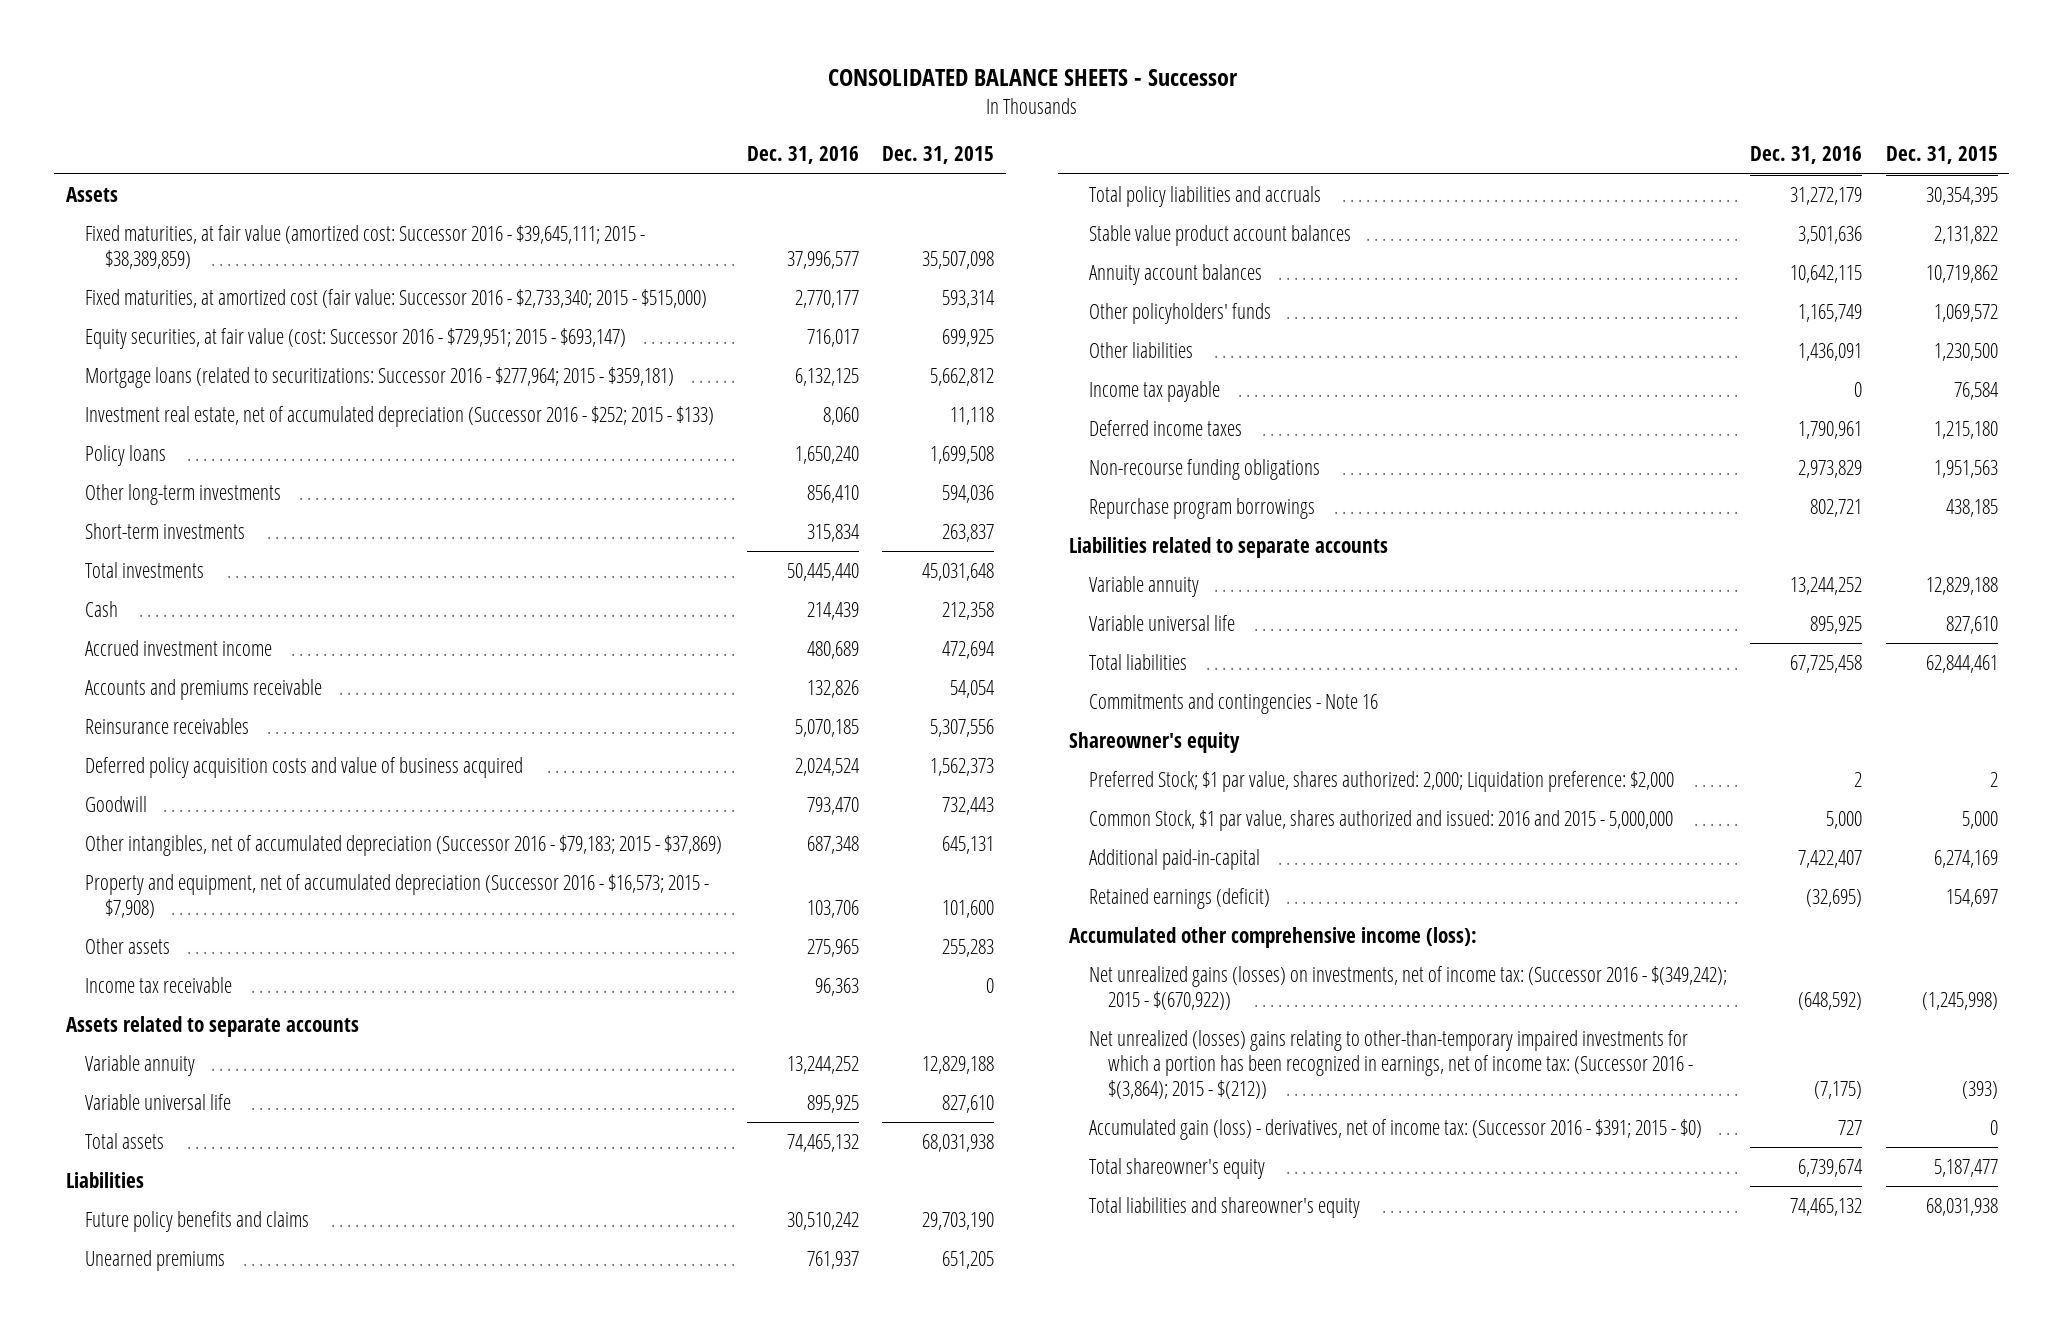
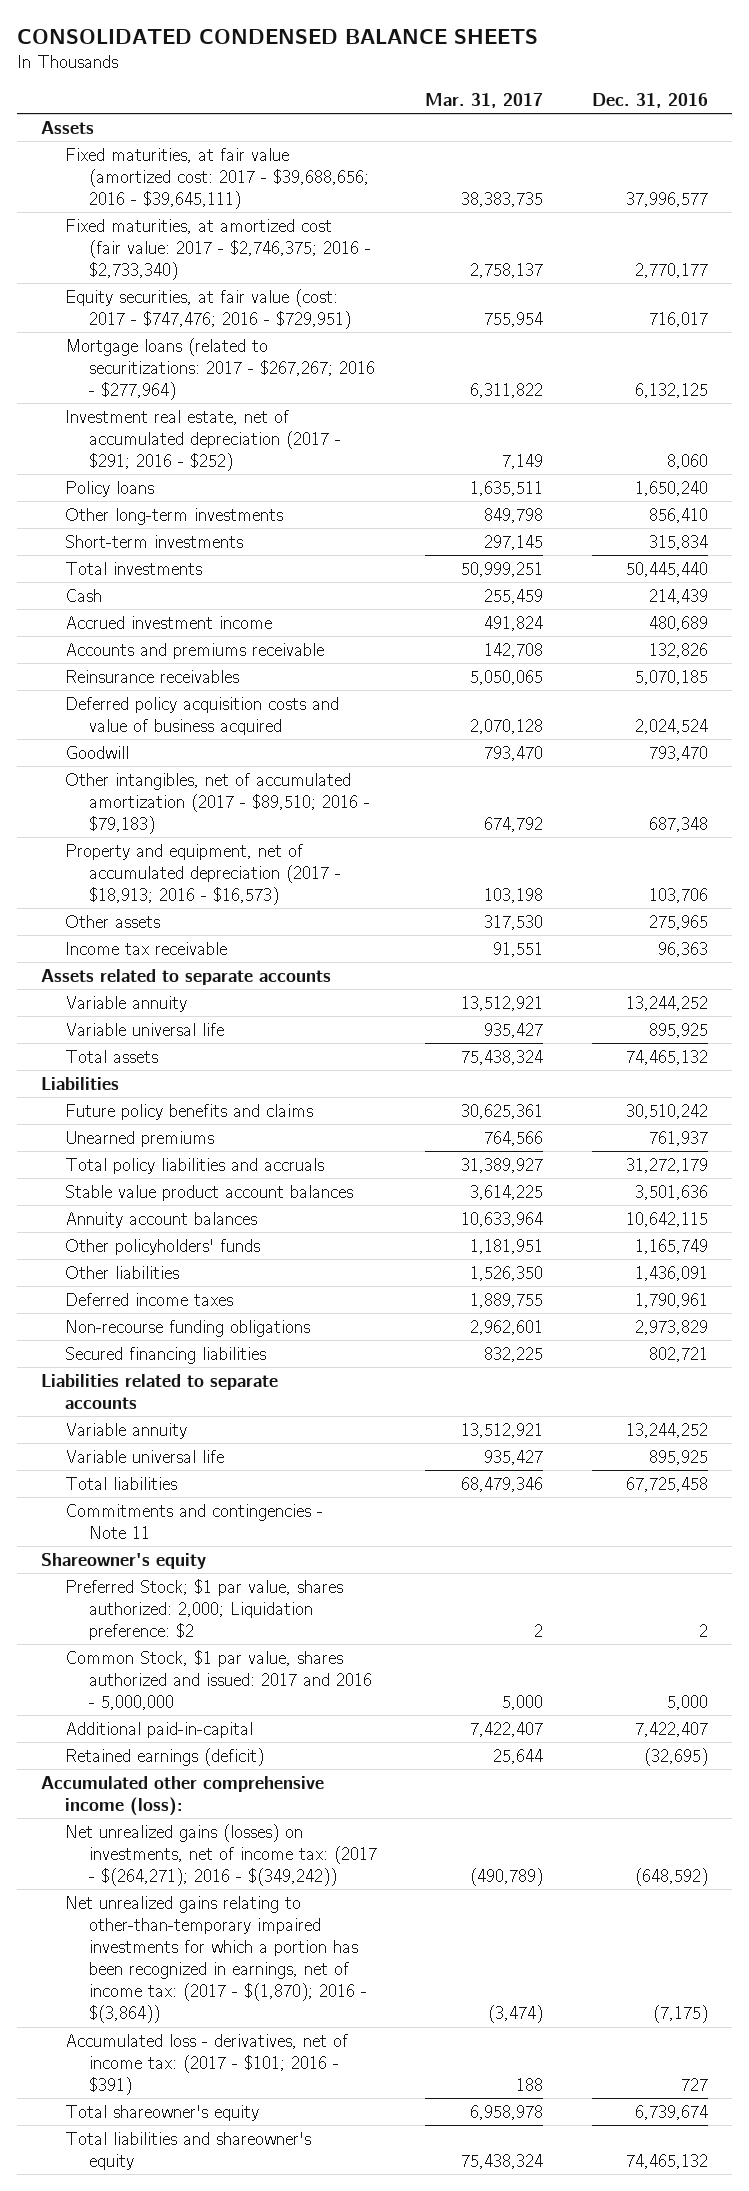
[827,69,1238,87] CONSOLIDATED BALANCE SHEETS - Successor -> [16,29,538,45] CONSOLIDATED CONDENSED BALANCE SHEETS
[882,146,995,165] Dec. 31, 2015 -> none
none -> [425,92,544,108] Mar. 31, 2017
[85,224,646,269] Fixed maturities, at fair value (amortized cost: Successor 2016 - $39,645,111; 2015 - $38,389,859) -> [65,147,370,209] Fixed maturities, at fair value (amortized cost: 2017 - $39,688,656; 2016 - $39,645,111)
[85,288,708,308] Fixed maturities, at amortized cost (fair value: Successor 2016 - $2,733,340; 2015 - $515,000) -> [65,218,372,280] Fixed maturities, at amortized cost (fair value: 2017 - $2,746,375; 2016 - $2,733,340)
[85,327,627,349] Equity securities, at fair value (cost: Successor 2016 - $729,951; 2015 - $693,147) -> [65,288,352,329] Equity securities, at fair value (cost: 2017 - $747,476; 2016 - $729,951)
[85,366,675,388] Mortgage loans (related to securitizations: Successor 2016 - $277,964; 2015 - $359,181) -> [65,337,376,400] Mortgage loans (related to securitizations: 2017 - $267,267; 2016 - $277,964)
[85,405,715,427] Investment real estate, net of accumulated depreciation (Successor 2016 - $252; 2015 - $133) -> [65,409,342,471] Investment real estate, net of accumulated depreciation (2017 - $291; 2016 - $252)
[85,834,723,856] Other intangibles, net of accumulated depreciation (Successor 2016 - $79,183; 2015 - $37,869) -> [65,772,371,834] Other intangibles, net of accumulated amortization (2017 - $89,510; 2016 - $79,183)
[85,873,710,918] Property and equipment, net of accumulated depreciation (Successor 2016 - $16,573; 2015 - $7,908) -> [65,843,342,905] Property and equipment, net of accumulated depreciation (2017 - $18,913; 2016 - $16,573)
[1088,380,1220,402] Income tax payable -> none
[1088,497,1315,519] Repurchase program borrowings -> [65,1346,267,1364] Secured financing liabilities
[1088,692,1378,714] Commitments and contingencies - Note 16 -> [65,1503,324,1539] Commitments and contingencies - Note 11
[1088,770,1674,792] Preferred Stock; $1 par value, shares authorized: 2,000; Liquidation preference: $2,000 -> [65,1578,344,1640] Preferred Stock; $1 par value, shares authorized: 2,000; Liquidation preference: $2
[1088,809,1673,831] Common Stock, $1 par value, shares authorized and issued: 2016 and 2015 - 5,000,000 -> [65,1649,373,1710] Common Stock, $1 par value, shares authorized and issued: 2017 and 2016 - 5,000,000
[1088,965,1727,1010] Net unrealized gains (losses) on investments, net of income tax: (Successor 2016 - $(349,242); 2015 - $(670,922)) -> [65,1823,378,1886] Net unrealized gains (losses) on investments, net of income tax: (2017 - $(264,271); 2016 - $(349,242))
[1088,1029,1694,1099] Net unrealized (losses) gains relating to other-than-temporary impaired investments for which a portion has been recognized in earnings, net of income tax: (Successor 2016 - $(3,864); 2015 - $(212)) -> [65,1895,368,2024] Net unrealized gains relating to other-than-temporary impaired investments for which a portion has been recognized in earnings, net of income tax: (2017 - $(1,870); 2016 - $(3,864))
[1088,1118,1702,1140] Accumulated gain (loss) - derivatives, net of income tax: (Successor 2016 - $391; 2015 - $0) -> [65,2033,349,2095] Accumulated loss - derivatives, net of income tax: (2017 - $101; 2016 - $391)

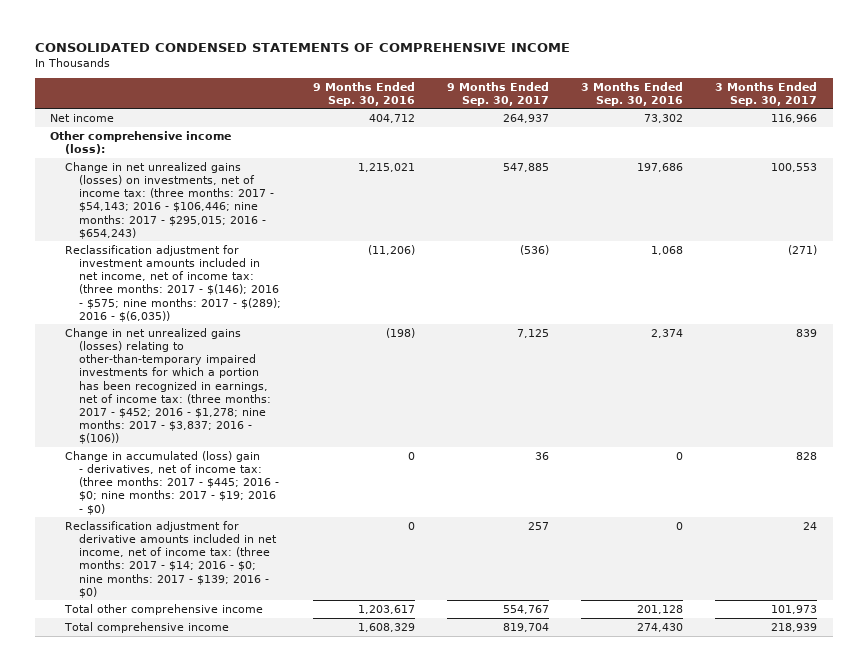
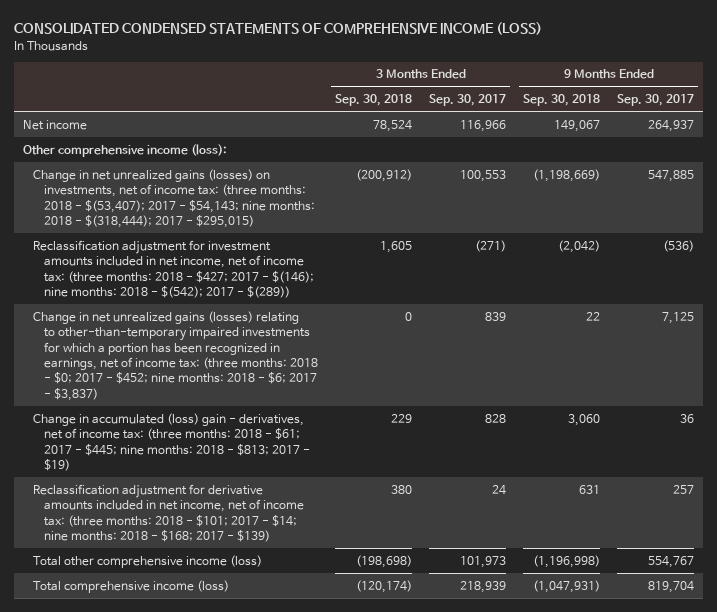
[34,42,570,52] CONSOLIDATED CONDENSED STATEMENTS OF COMPREHENSIVE INCOME -> [14,22,543,36] CONSOLIDATED CONDENSED STATEMENTS OF COMPREHENSIVE INCOME (LOSS)
[313,81,416,106] 9 Months Ended Sep. 30, 2016 -> none
[580,81,683,106] 3 Months Ended Sep. 30, 2016 -> none
none -> [335,94,413,107] Sep. 30, 2018
none -> [523,94,601,107] Sep. 30, 2018
[64,161,275,239] Change in net unrealized gains (losses) on investments, net of income tax: (three months: 2017 - $54,143; 2016 - $106,446; nine months: 2017 - $295,015; 2016 - $654,243) -> [33,168,316,228] Change in net unrealized gains (losses) on investments, net of income tax: (three months: 2018 - $(53,407); 2017 - $54,143; nine months: 2018 - $(318,444); 2017 - $295,015)
[64,244,282,322] Reclassification adjustment for investment amounts included in net income, net of income tax: (three months: 2017 - $(146); 2016 - $575; nine months: 2017 - $(289); 2016 - $(6,035)) -> [33,239,315,298] Reclassification adjustment for investment amounts included in net income, net of income tax: (three months: 2018 - $427; 2017 - $(146); nine months: 2018 - $(542); 2017 - $(289))
[64,327,272,445] Change in net unrealized gains (losses) relating to other-than-temporary impaired investments for which a portion has been recognized in earnings, net of income tax: (three months: 2017 - $452; 2016 - $1,278; nine months: 2017 - $3,837; 2016 - $(106)) -> [33,310,319,401] Change in net unrealized gains (losses) relating to other-than-temporary impaired investments for which a portion has been recognized in earnings, net of income tax: (three months: 2018 - $0; 2017 - $452; nine months: 2018 - $6; 2017 - $3,837)
[64,450,280,515] Change in accumulated (loss) gain - derivatives, net of income tax: (three months: 2017 - $445; 2016 - $0; nine months: 2017 - $19; 2016 - $0) -> [33,412,311,471] Change in accumulated (loss) gain - derivatives, net of income tax: (three months: 2018 - $61; 2017 - $445; nine months: 2018 - $813; 2017 - $19)
[64,520,278,598] Reclassification adjustment for derivative amounts included in net income, net of income tax: (three months: 2017 - $14; 2016 - $0; nine months: 2017 - $139; 2016 - $0) -> [33,483,305,542] Reclassification adjustment for derivative amounts included in net income, net of income tax: (three months: 2018 - $101; 2017 - $14; nine months: 2018 - $168; 2017 - $139)
[63,603,263,615] Total other comprehensive income -> [33,554,263,568] Total other comprehensive income (loss)
[63,621,229,633] Total comprehensive income -> [33,579,230,593] Total comprehensive income (loss)

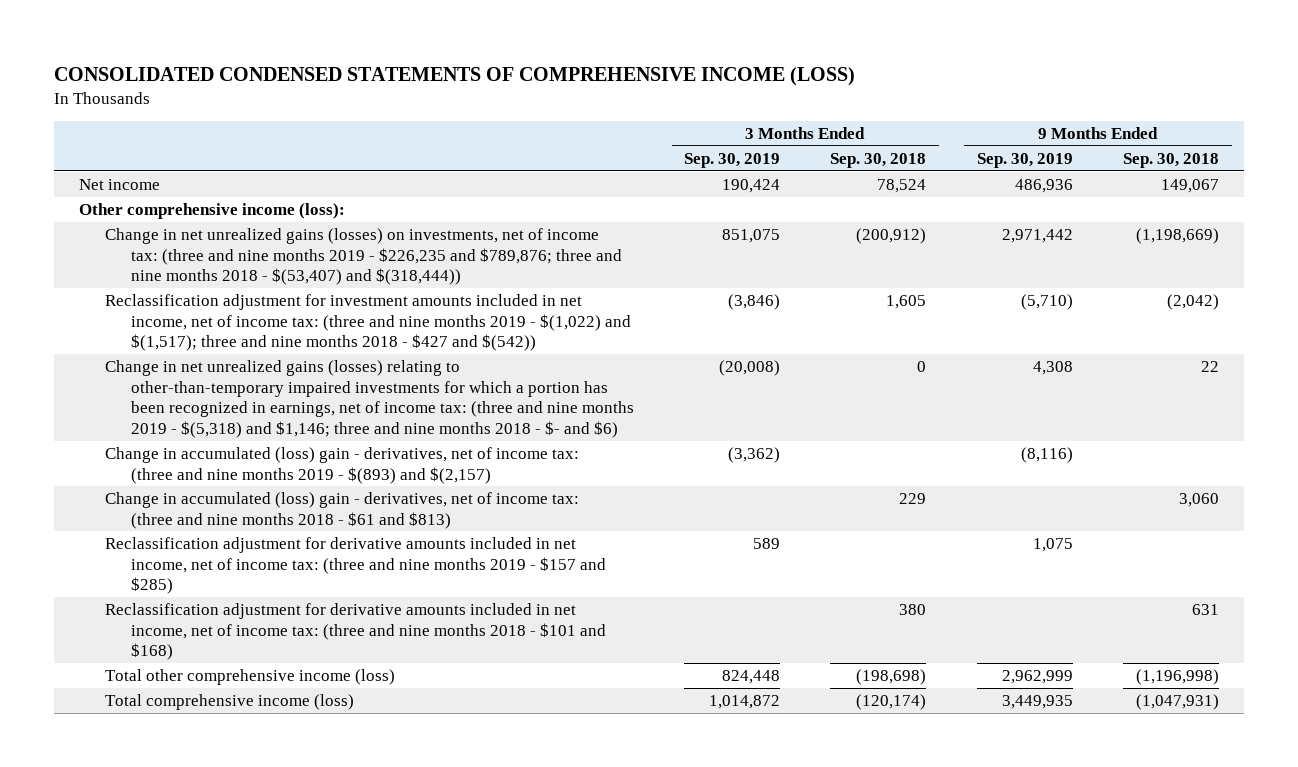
[429,94,507,107] Sep. 30, 2017 -> none
[617,94,695,107] Sep. 30, 2017 -> none
none -> [684,152,781,168] Sep. 30, 2019
none -> [976,152,1073,168] Sep. 30, 2019
[33,168,316,228] Change in net unrealized gains (losses) on investments, net of income tax: (three months: 2018 - $(53,407); 2017 - $54,143; nine months: 2018 - $(318,444); 2017 - $295,015) -> [104,228,622,286] Change in net unrealized gains (losses) on investments, net of income tax: (three and nine months 2019 - $226,235 and $789,876; three and nine months 2018 - $(53,407) and $(318,444))
[33,239,315,298] Reclassification adjustment for investment amounts included in net income, net of income tax: (three months: 2018 - $427; 2017 - $(146); nine months: 2018 - $(542); 2017 - $(289)) -> [104,294,631,352] Reclassification adjustment for investment amounts included in net income, net of income tax: (three and nine months 2019 - $(1,022) and $(1,517); three and nine months 2018 - $427 and $(542))
[33,310,319,401] Change in net unrealized gains (losses) relating to other-than-temporary impaired investments for which a portion has been recognized in earnings, net of income tax: (three months: 2018 - $0; 2017 - $452; nine months: 2018 - $6; 2017 - $3,837) -> [104,360,634,438] Change in net unrealized gains (losses) relating to other-than-temporary impaired investments for which a portion has been recognized in earnings, net of income tax: (three and nine months 2019 - $(5,318) and $1,146; three and nine months 2018 - $- and $6)
none -> [104,447,579,484] Change in accumulated (loss) gain - derivatives, net of income tax: (three and nine months 2019 - $(893) and $(2,157)
[33,412,311,471] Change in accumulated (loss) gain - derivatives, net of income tax: (three months: 2018 - $61; 2017 - $445; nine months: 2018 - $813; 2017 - $19) -> [104,492,579,529] Change in accumulated (loss) gain - derivatives, net of income tax: (three and nine months 2018 - $61 and $813)
none -> [104,537,606,595] Reclassification adjustment for derivative amounts included in net income, net of income tax: (three and nine months 2019 - $157 and $285)
[33,483,305,542] Reclassification adjustment for derivative amounts included in net income, net of income tax: (three months: 2018 - $101; 2017 - $14; nine months: 2018 - $168; 2017 - $139) -> [104,603,606,661] Reclassification adjustment for derivative amounts included in net income, net of income tax: (three and nine months 2018 - $101 and $168)

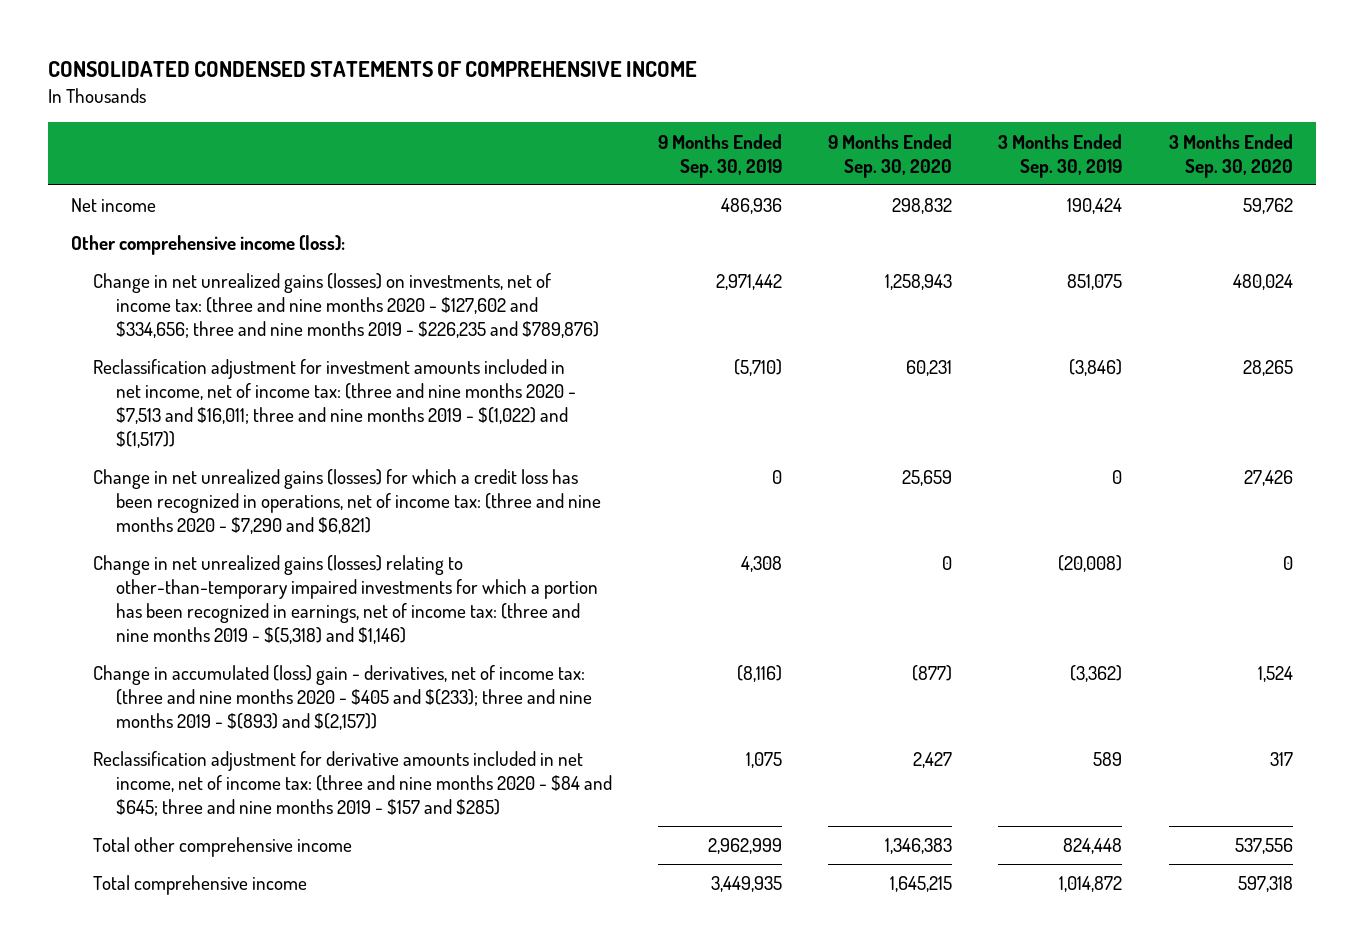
[53,66,855,86] CONSOLIDATED CONDENSED STATEMENTS OF COMPREHENSIVE INCOME (LOSS) -> [47,61,697,78] CONSOLIDATED CONDENSED STATEMENTS OF COMPREHENSIVE INCOME
[830,152,927,168] Sep. 30, 2018 -> none
[1122,152,1219,168] Sep. 30, 2018 -> none
none -> [828,133,953,178] 9 Months Ended Sep. 30, 2020
none -> [1168,133,1293,178] 3 Months Ended Sep. 30, 2020
[104,492,579,529] Change in accumulated (loss) gain - derivatives, net of income tax: (three and nine months 2018 - $61 and $813) -> none
[104,603,606,661] Reclassification adjustment for derivative amounts included in net income, net of income tax: (three and nine months 2018 - $101 and $168) -> none
[104,228,622,286] Change in net unrealized gains (losses) on investments, net of income tax: (three and nine months 2019 - $226,235 and $789,876; three and nine months 2018 - $(53,407) and $(318,444)) -> [93,273,599,338] Change in net unrealized gains (losses) on investments, net of income tax: (three and nine months 2020 - $127,602 and $334,656; three and nine months 2019 - $226,235 and $789,876)
[104,294,631,352] Reclassification adjustment for investment amounts included in net income, net of income tax: (three and nine months 2019 - $(1,022) and $(1,517); three and nine months 2018 - $427 and $(542)) -> [93,359,576,448] Reclassification adjustment for investment amounts included in net income, net of income tax: (three and nine months 2020 - $7,513 and $16,011; three and nine months 2019 - $(1,022) and $(1,517))
none -> [93,469,601,534] Change in net unrealized gains (losses) for which a credit loss has been recognized in operations, net of income tax: (three and nine months 2020 - $7,290 and $6,821)
[104,360,634,438] Change in net unrealized gains (losses) relating to other-than-temporary impaired investments for which a portion has been recognized in earnings, net of income tax: (three and nine months 2019 - $(5,318) and $1,146; three and nine months 2018 - $- and $6) -> [93,555,598,644] Change in net unrealized gains (losses) relating to other-than-temporary impaired investments for which a portion has been recognized in earnings, net of income tax: (three and nine months 2019 - $(5,318) and $1,146)
[104,447,579,484] Change in accumulated (loss) gain - derivatives, net of income tax: (three and nine months 2019 - $(893) and $(2,157) -> [93,665,592,730] Change in accumulated (loss) gain - derivatives, net of income tax: (three and nine months 2020 - $405 and $(233); three and nine months 2019 - $(893) and $(2,157))
[104,537,606,595] Reclassification adjustment for derivative amounts included in net income, net of income tax: (three and nine months 2019 - $157 and $285) -> [93,751,612,816] Reclassification adjustment for derivative amounts included in net income, net of income tax: (three and nine months 2020 - $84 and $645; three and nine months 2019 - $157 and $285)
[104,669,395,686] Total other comprehensive income (loss) -> [93,837,353,858] Total other comprehensive income
[104,694,354,711] Total comprehensive income (loss) -> [93,875,308,896] Total comprehensive income

